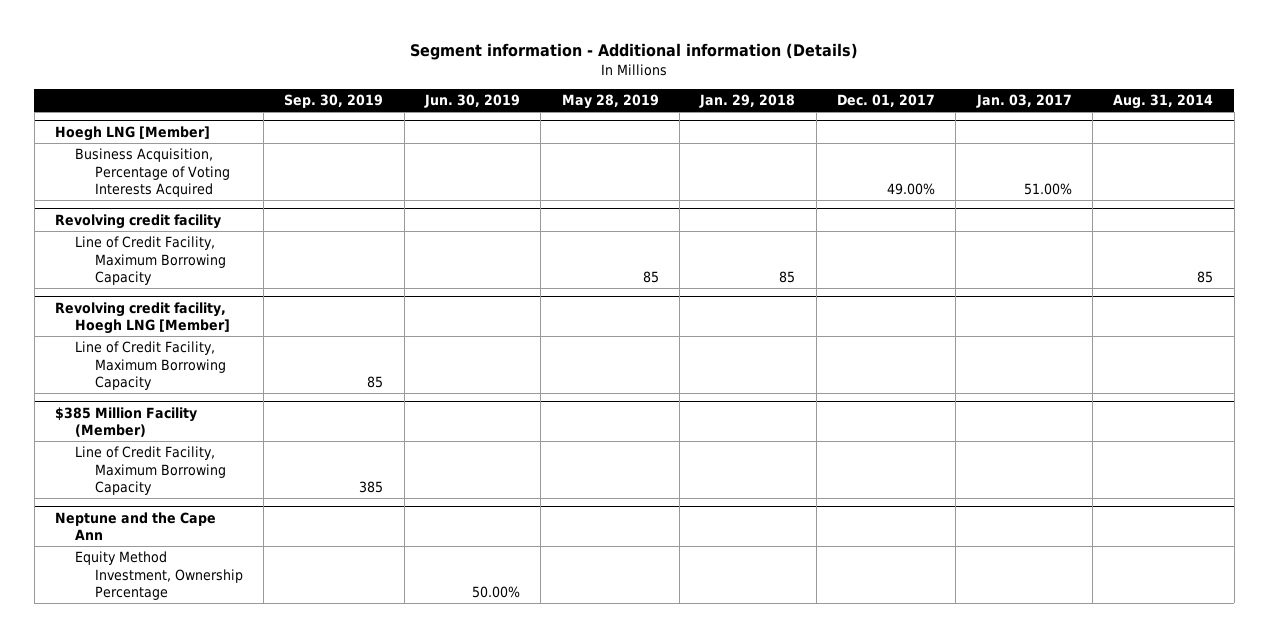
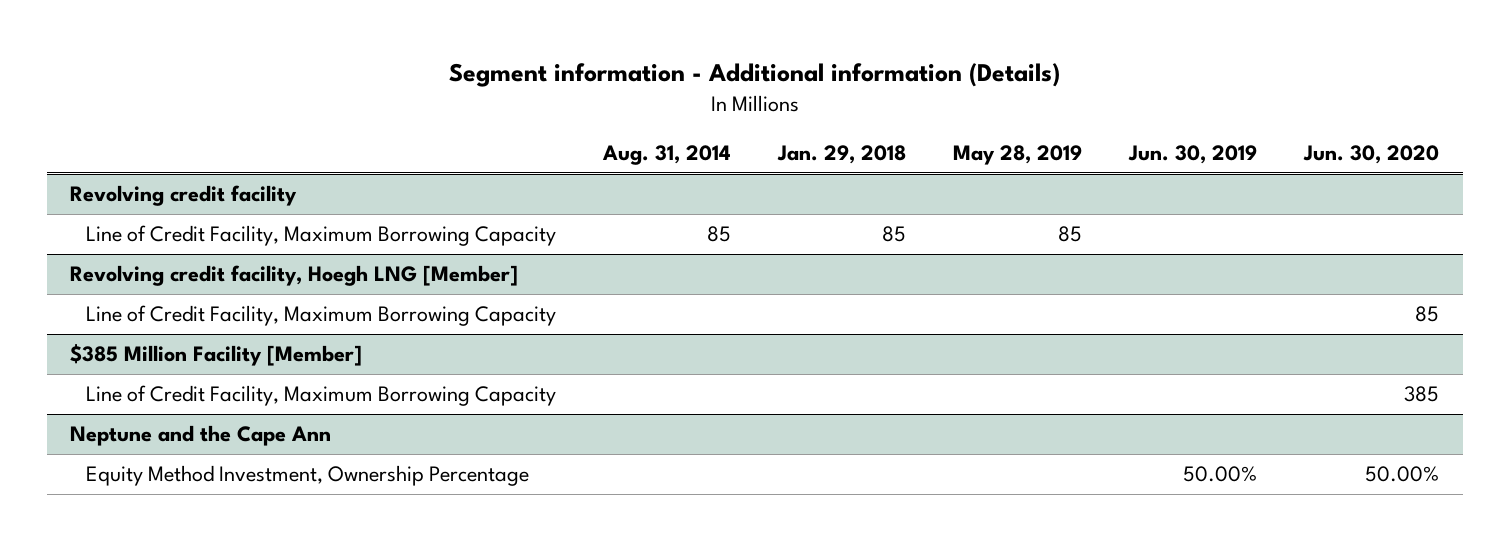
[284,93,384,108] Sep. 30, 2019 -> none
[837,93,936,107] Dec. 01, 2017 -> none
[975,93,1072,108] Jan. 03, 2017 -> none
none -> [1303,145,1440,165] Jun. 30, 2020
[55,125,211,141] Hoegh LNG [Member] -> none
[74,148,230,197] Business Acquisition, Percentage of Voting Interests Acquired -> none
[55,406,198,438] $385 Million Facility (Member) -> [70,344,363,367] $385 Million Facility [Member]

